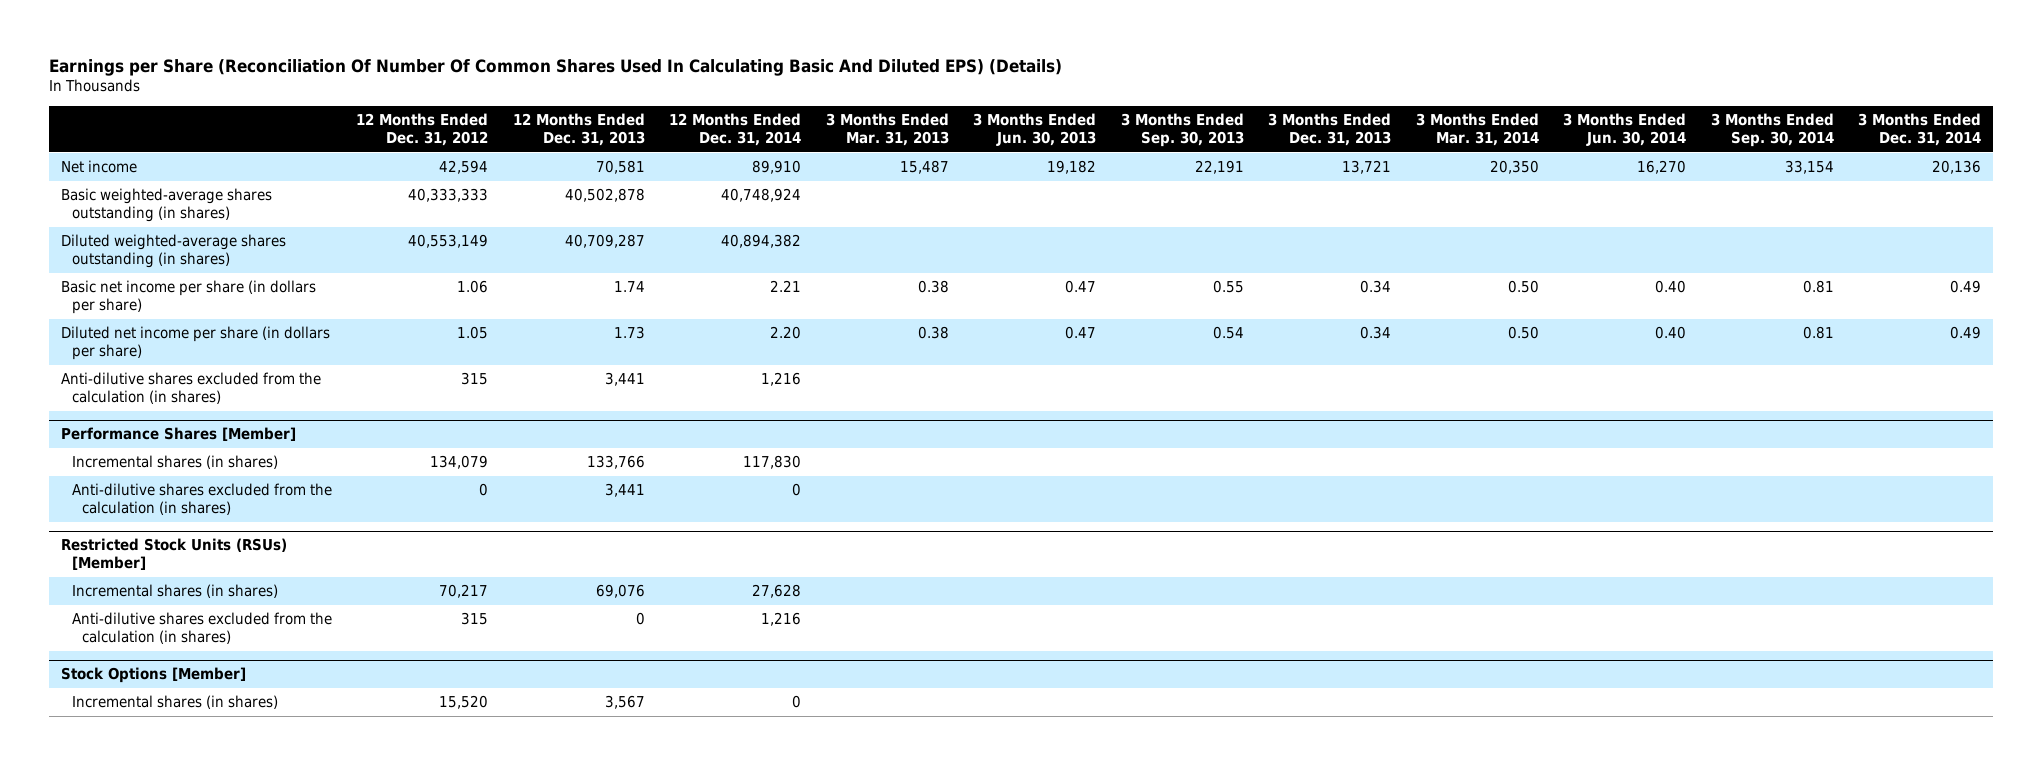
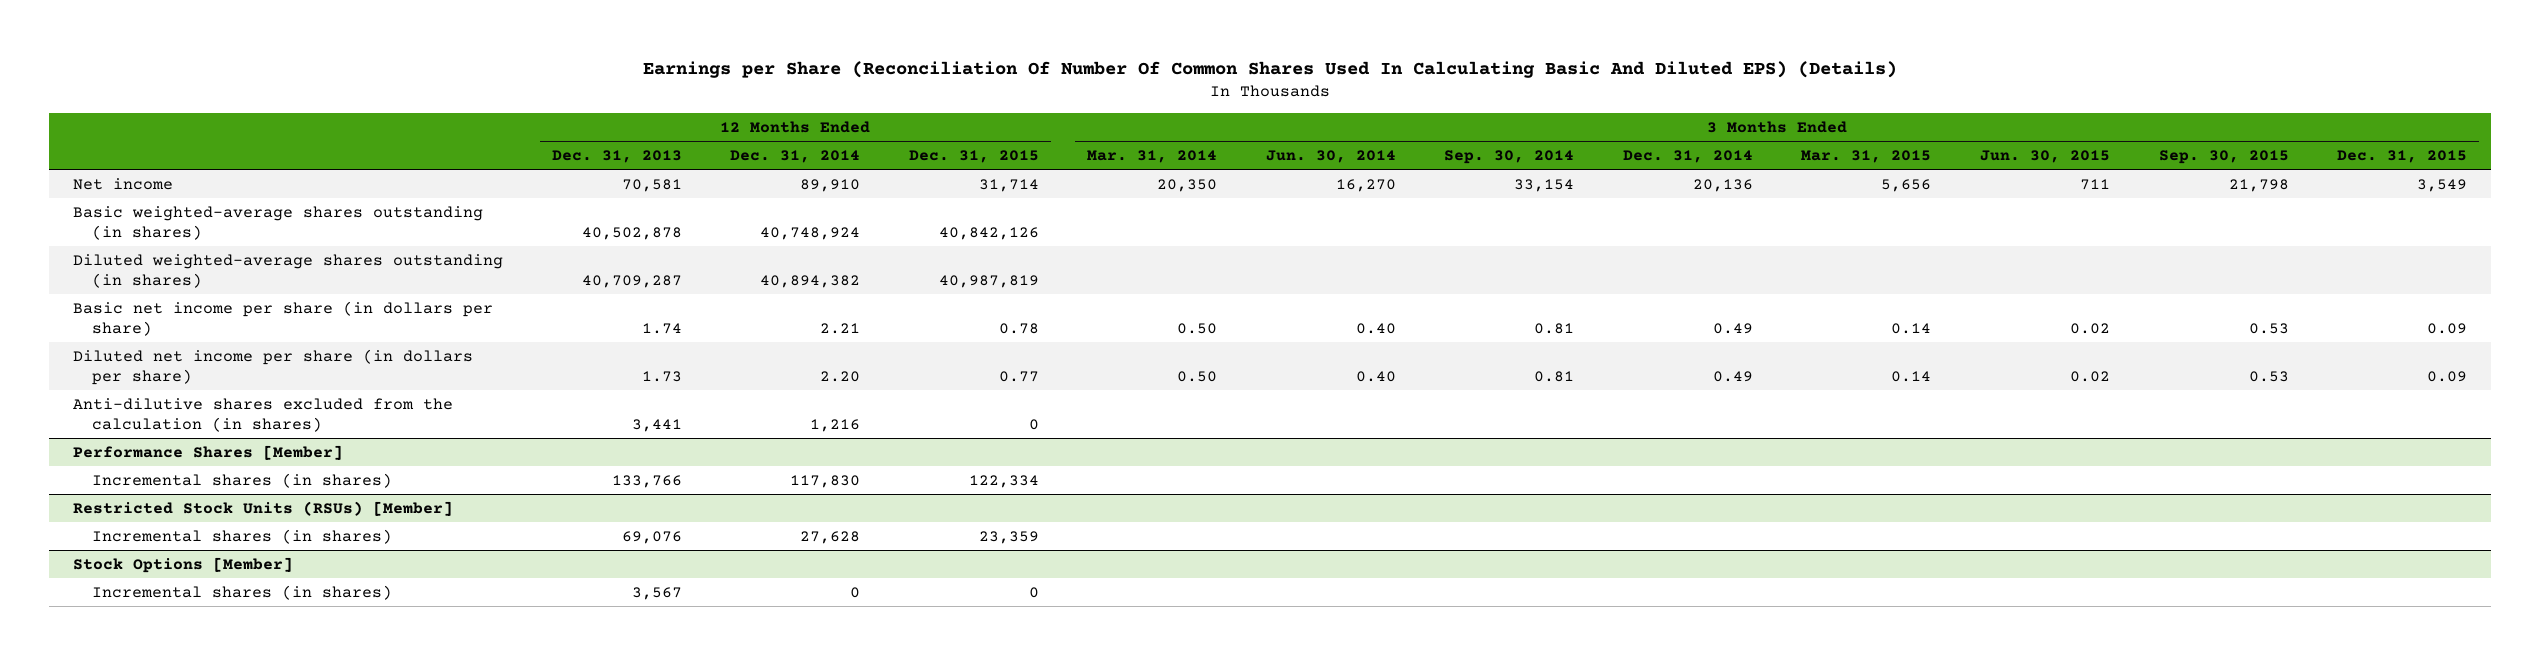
[356,113,489,147] 12 Months Ended Dec. 31, 2012 -> none
[825,113,949,147] 3 Months Ended Mar. 31, 2013 -> none
[973,113,1097,147] 3 Months Ended Jun. 30, 2013 -> none
[1120,113,1244,148] 3 Months Ended Sep. 30, 2013 -> none
[1268,113,1392,147] 3 Months Ended Dec. 31, 2013 -> none
none -> [908,149,1039,163] Dec. 31, 2015
none -> [1801,149,1932,163] Mar. 31, 2015
none -> [1980,149,2111,163] Jun. 30, 2015
none -> [2158,149,2289,164] Sep. 30, 2015
none -> [2337,149,2468,163] Dec. 31, 2015
[71,483,332,516] Anti-dilutive shares excluded from the calculation (in shares) -> none
[71,612,332,645] Anti-dilutive shares excluded from the calculation (in shares) -> none

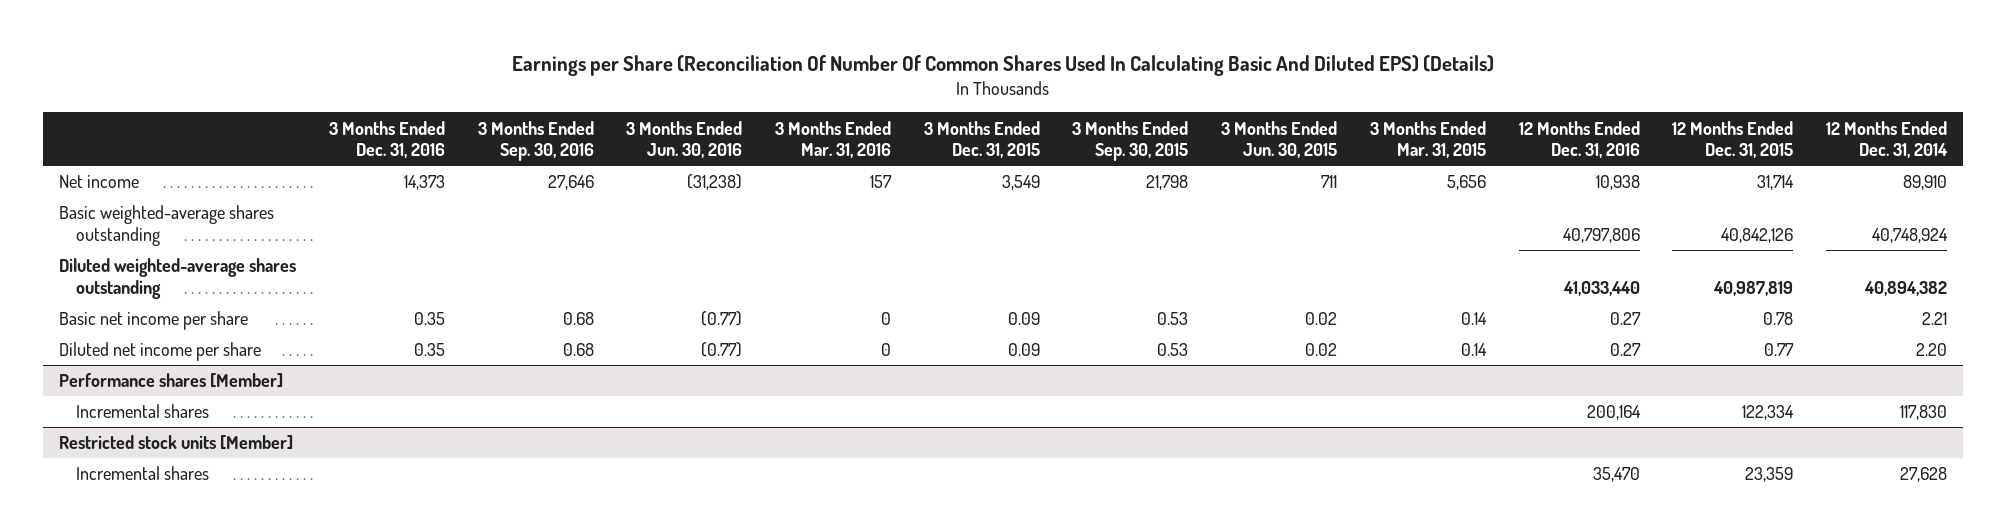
[551,149,682,163] Dec. 31, 2013 -> none
[1087,149,1218,163] Mar. 31, 2014 -> none
[1265,149,1396,163] Jun. 30, 2014 -> none
[1444,149,1575,164] Sep. 30, 2014 -> none
[1622,149,1753,163] Dec. 31, 2014 -> none
none -> [328,120,445,159] 3 Months Ended Dec. 31, 2016
none -> [477,120,594,162] 3 Months Ended Sep. 30, 2016
none -> [626,120,743,159] 3 Months Ended Jun. 30, 2016
none -> [775,120,892,159] 3 Months Ended Mar. 31, 2016
none -> [1518,120,1640,159] 12 Months Ended Dec. 31, 2016
[73,397,454,433] Anti-dilutive shares excluded from the calculation (in shares) -> none
[73,556,294,573] Stock Options [Member] -> none
[92,584,393,600] Incremental shares (in shares) -> none
[73,205,484,241] Basic weighted-average shares outstanding (in shares) -> [59,205,275,246] Basic weighted-average shares outstanding
[73,253,504,289] Diluted weighted-average shares outstanding (in shares) -> [59,258,297,299] Diluted weighted-average shares outstanding
[73,300,494,337] Basic net income per share (in dollars per share) -> [59,311,249,331] Basic net income per share
[73,348,474,386] Diluted net income per share (in dollars per share) -> [59,342,262,362] Diluted net income per share
[73,444,344,460] Performance Shares [Member] -> [59,373,284,389] Performance shares [Member]
[92,472,393,488] Incremental shares (in shares) -> [76,404,210,419] Incremental shares
[73,500,454,516] Restricted Stock Units (RSUs) [Member] -> [59,435,294,451] Restricted stock units [Member]
[92,528,393,544] Incremental shares (in shares) -> [76,466,210,481] Incremental shares

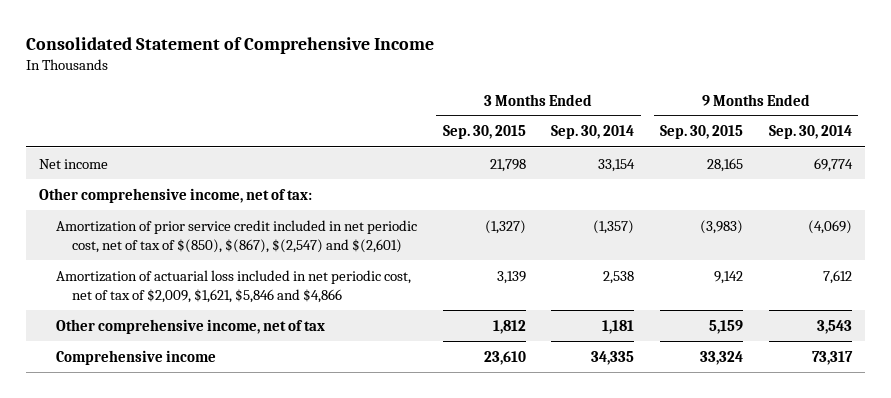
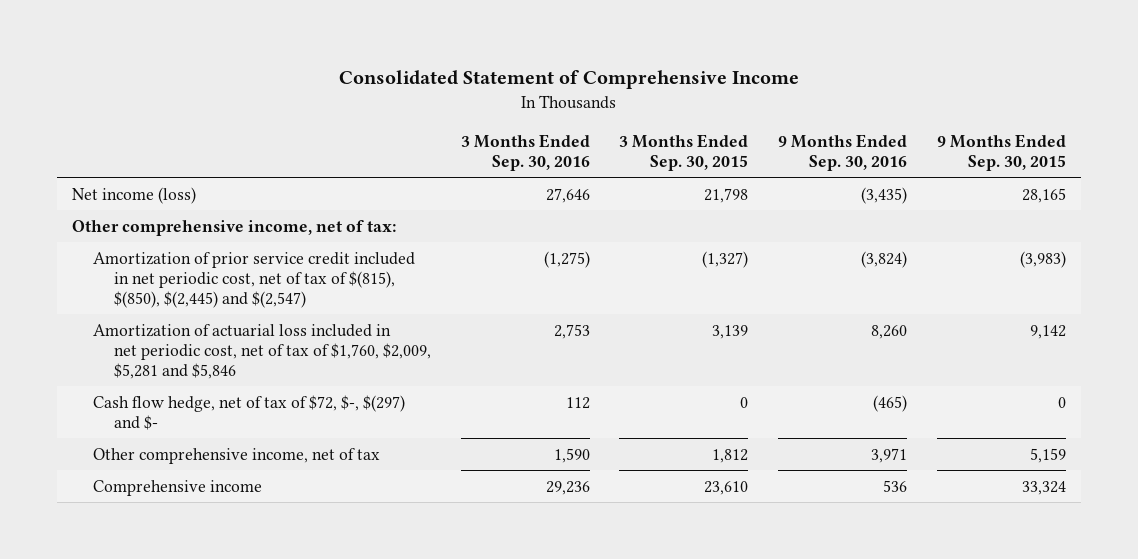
[551,125,635,140] Sep. 30, 2014 -> none
[769,125,853,140] Sep. 30, 2014 -> none
none -> [460,133,590,171] 3 Months Ended Sep. 30, 2016
none -> [778,133,908,171] 9 Months Ended Sep. 30, 2016
[38,158,108,169] Net income -> [71,186,196,204] Net income (loss)
[55,219,417,254] Amortization of prior service credit included in net periodic cost, net of tax of $(850), $(867), $(2,547) and $(2,601) -> [93,251,416,309] Amortization of prior service credit included in net periodic cost, net of tax of $(815), $(850), $(2,445) and $(2,547)
[55,269,411,304] Amortization of actuarial loss included in net periodic cost, net of tax of $2,009, $1,621, $5,846 and $4,866 -> [93,323,432,380] Amortization of actuarial loss included in net periodic cost, net of tax of $1,760, $2,009, $5,281 and $5,846
none -> [93,394,406,430] Cash flow hedge, net of tax of $72, $-, $(297) and $-

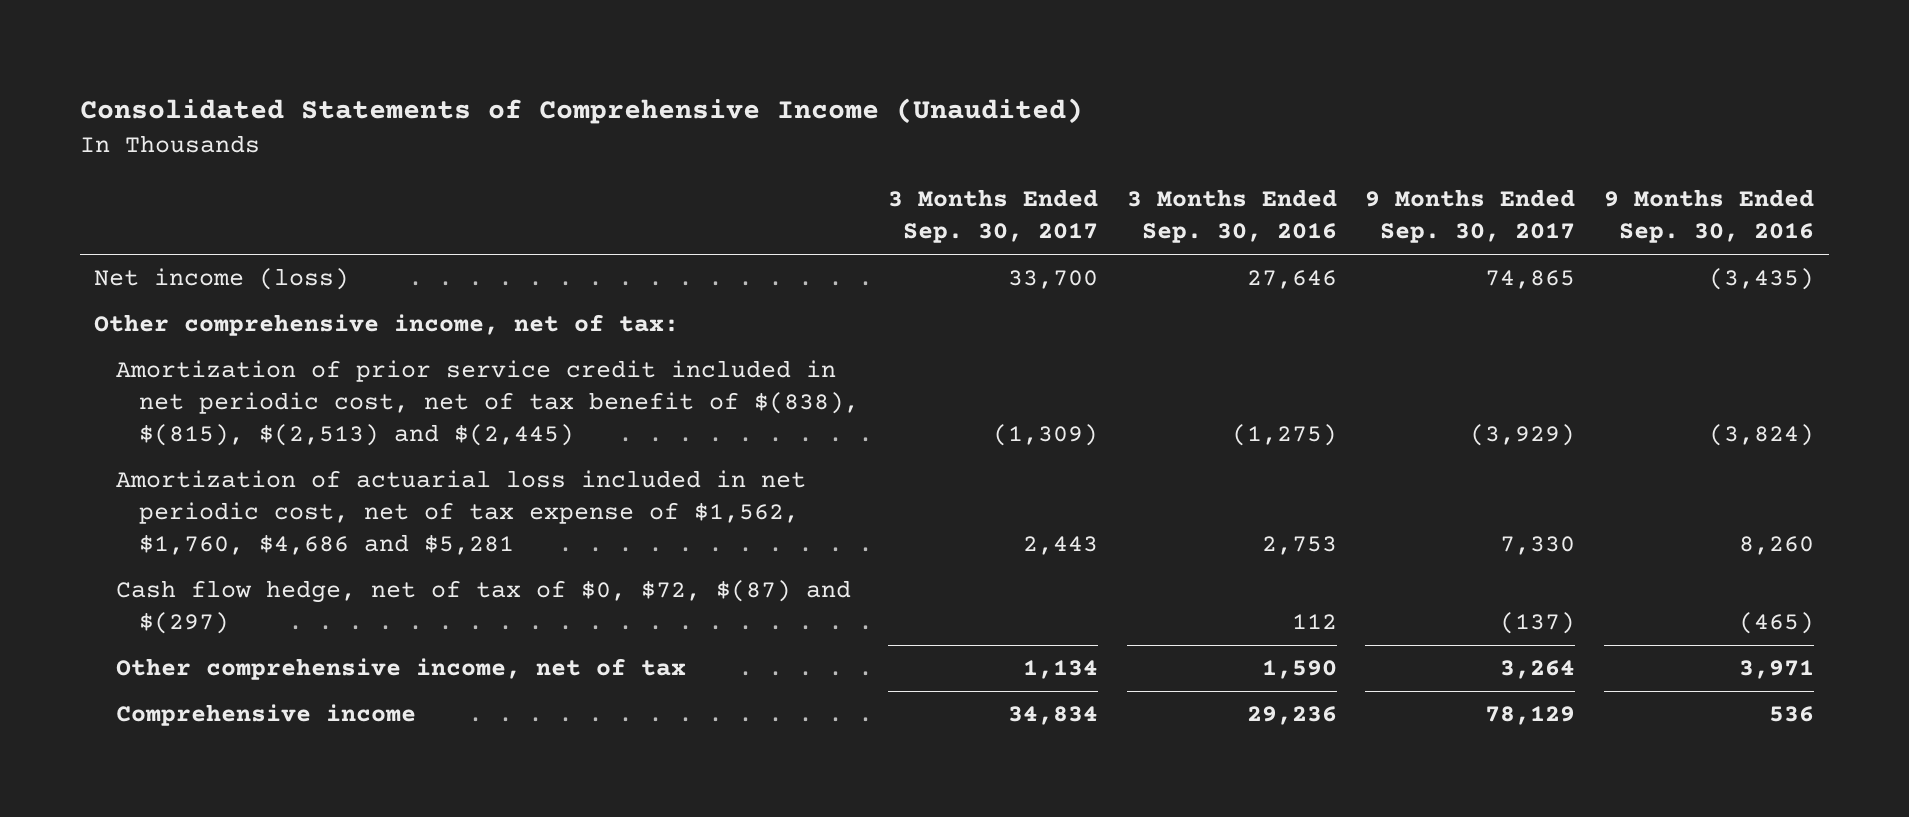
[338,70,799,90] Consolidated Statement of Comprehensive Income -> [79,98,1083,125] Consolidated Statements of Comprehensive Income (Unaudited)
[619,133,749,171] 3 Months Ended Sep. 30, 2015 -> none
[936,133,1066,171] 9 Months Ended Sep. 30, 2015 -> none
none -> [887,189,1098,244] 3 Months Ended Sep. 30, 2017
none -> [1365,189,1576,244] 9 Months Ended Sep. 30, 2017
[93,251,416,309] Amortization of prior service credit included in net periodic cost, net of tax of $(815), $(850), $(2,445) and $(2,547) -> [116,360,859,446] Amortization of prior service credit included in net periodic cost, net of tax benefit of $(838), $(815), $(2,513) and $(2,445)
[93,323,432,380] Amortization of actuarial loss included in net periodic cost, net of tax of $1,760, $2,009, $5,281 and $5,846 -> [116,470,807,555] Amortization of actuarial loss included in net periodic cost, net of tax expense of $1,562, $1,760, $4,686 and $5,281
[93,394,406,430] Cash flow hedge, net of tax of $72, $-, $(297) and $- -> [116,580,852,635] Cash flow hedge, net of tax of $0, $72, $(87) and $(297)

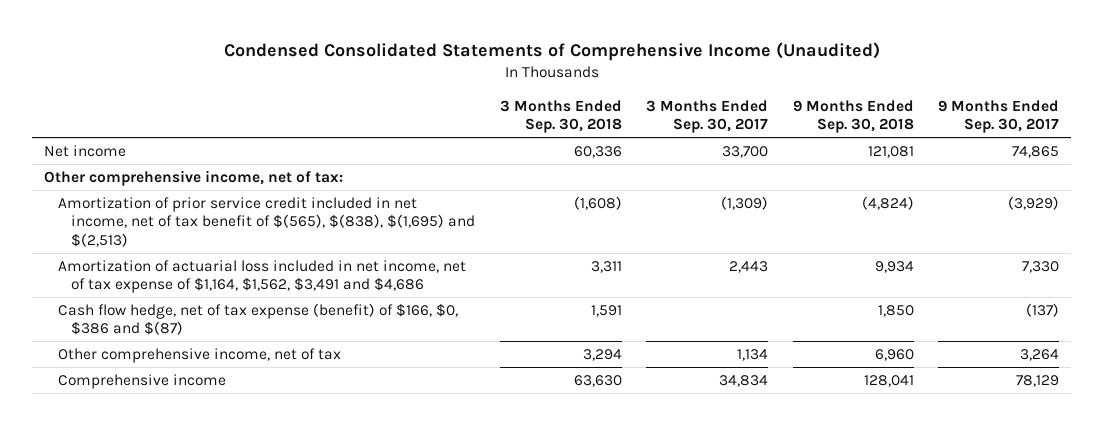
[79,98,1083,125] Consolidated Statements of Comprehensive Income (Unaudited) -> [223,42,880,62] Condensed Consolidated Statements of Comprehensive Income (Unaudited)
[1126,189,1337,244] 3 Months Ended Sep. 30, 2016 -> none
[1604,189,1815,244] 9 Months Ended Sep. 30, 2016 -> none
none -> [499,99,622,134] 3 Months Ended Sep. 30, 2018
none -> [792,99,914,134] 9 Months Ended Sep. 30, 2018
[94,268,350,291] Net income (loss) -> [44,144,127,157] Net income
[116,360,859,446] Amortization of prior service credit included in net periodic cost, net of tax benefit of $(838), $(815), $(2,513) and $(2,445) -> [57,196,476,247] Amortization of prior service credit included in net income, net of tax benefit of $(565), $(838), $(1,695) and $(2,513)
[116,470,807,555] Amortization of actuarial loss included in net periodic cost, net of tax expense of $1,562, $1,760, $4,686 and $5,281 -> [57,259,466,294] Amortization of actuarial loss included in net income, net of tax expense of $1,164, $1,562, $3,491 and $4,686
[116,580,852,635] Cash flow hedge, net of tax of $0, $72, $(87) and $(297) -> [57,302,458,336] Cash flow hedge, net of tax expense (benefit) of $166, $0, $386 and $(87)

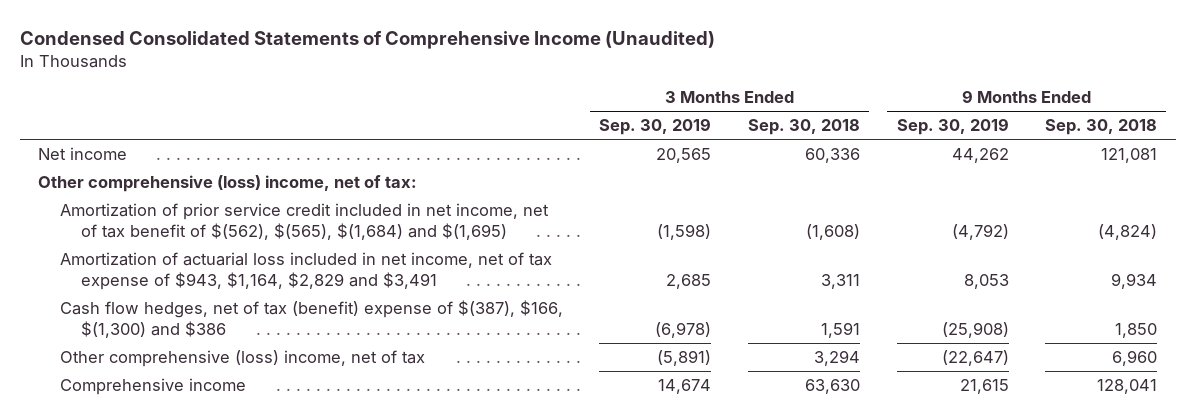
[646,99,769,134] 3 Months Ended Sep. 30, 2017 -> none
[938,99,1060,134] 9 Months Ended Sep. 30, 2017 -> none
none -> [599,118,712,136] Sep. 30, 2019
none -> [896,118,1009,136] Sep. 30, 2019
[44,169,344,186] Other comprehensive income, net of tax: -> [37,174,417,192] Other comprehensive (loss) income, net of tax:
[57,196,476,247] Amortization of prior service credit included in net income, net of tax benefit of $(565), $(838), $(1,695) and $(2,513) -> [59,202,549,240] Amortization of prior service credit included in net income, net of tax benefit of $(562), $(565), $(1,684) and $(1,695)
[57,259,466,294] Amortization of actuarial loss included in net income, net of tax expense of $1,164, $1,562, $3,491 and $4,686 -> [59,251,552,290] Amortization of actuarial loss included in net income, net of tax expense of $943, $1,164, $2,829 and $3,491
[57,302,458,336] Cash flow hedge, net of tax expense (benefit) of $166, $0, $386 and $(87) -> [59,299,563,338] Cash flow hedges, net of tax (benefit) expense of $(387), $166, $(1,300) and $386
[57,347,341,363] Other comprehensive income, net of tax -> [59,349,425,367] Other comprehensive (loss) income, net of tax

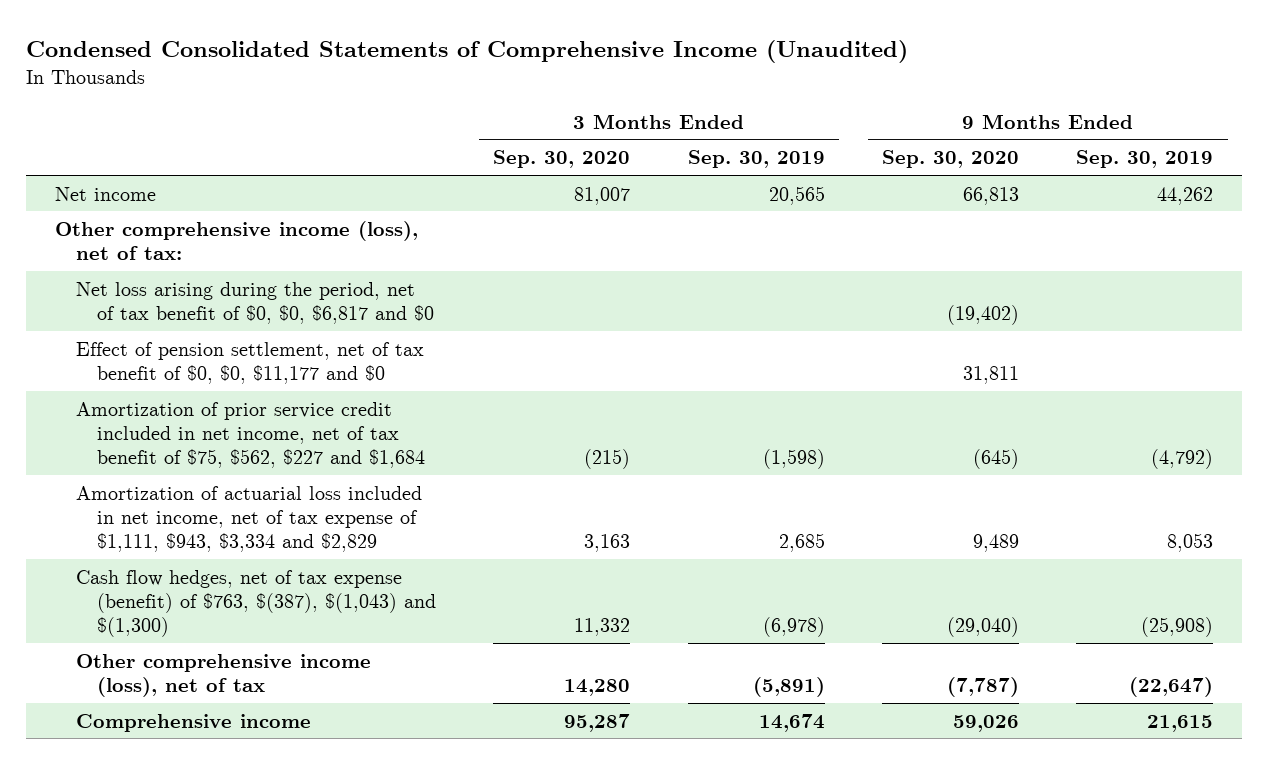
[747,119,860,136] Sep. 30, 2018 -> none
[1045,119,1158,136] Sep. 30, 2018 -> none
none -> [493,150,631,169] Sep. 30, 2020
none -> [881,150,1019,169] Sep. 30, 2020
[37,174,417,192] Other comprehensive (loss) income, net of tax: -> [54,220,418,260] Other comprehensive income (loss), net of tax:
none -> [75,281,434,324] Net loss arising during the period, net of tax benefit of $0, $0, $6,817 and $0
none -> [75,341,424,384] Effect of pension settlement, net of tax benefit of $0, $0, $11,177 and $0
[59,202,549,240] Amortization of prior service credit included in net income, net of tax benefit of $(562), $(565), $(1,684) and $(1,695) -> [75,401,425,469] Amortization of prior service credit included in net income, net of tax benefit of $75, $562, $227 and $1,684
[59,251,552,290] Amortization of actuarial loss included in net income, net of tax expense of $943, $1,164, $2,829 and $3,491 -> [75,485,422,553] Amortization of actuarial loss included in net income, net of tax expense of $1,111, $943, $3,334 and $2,829
[59,299,563,338] Cash flow hedges, net of tax (benefit) expense of $(387), $166, $(1,300) and $386 -> [75,569,436,638] Cash flow hedges, net of tax expense (benefit) of $763, $(387), $(1,043) and $(1,300)
[59,349,425,367] Other comprehensive (loss) income, net of tax -> [75,653,371,697] Other comprehensive income (loss), net of tax

